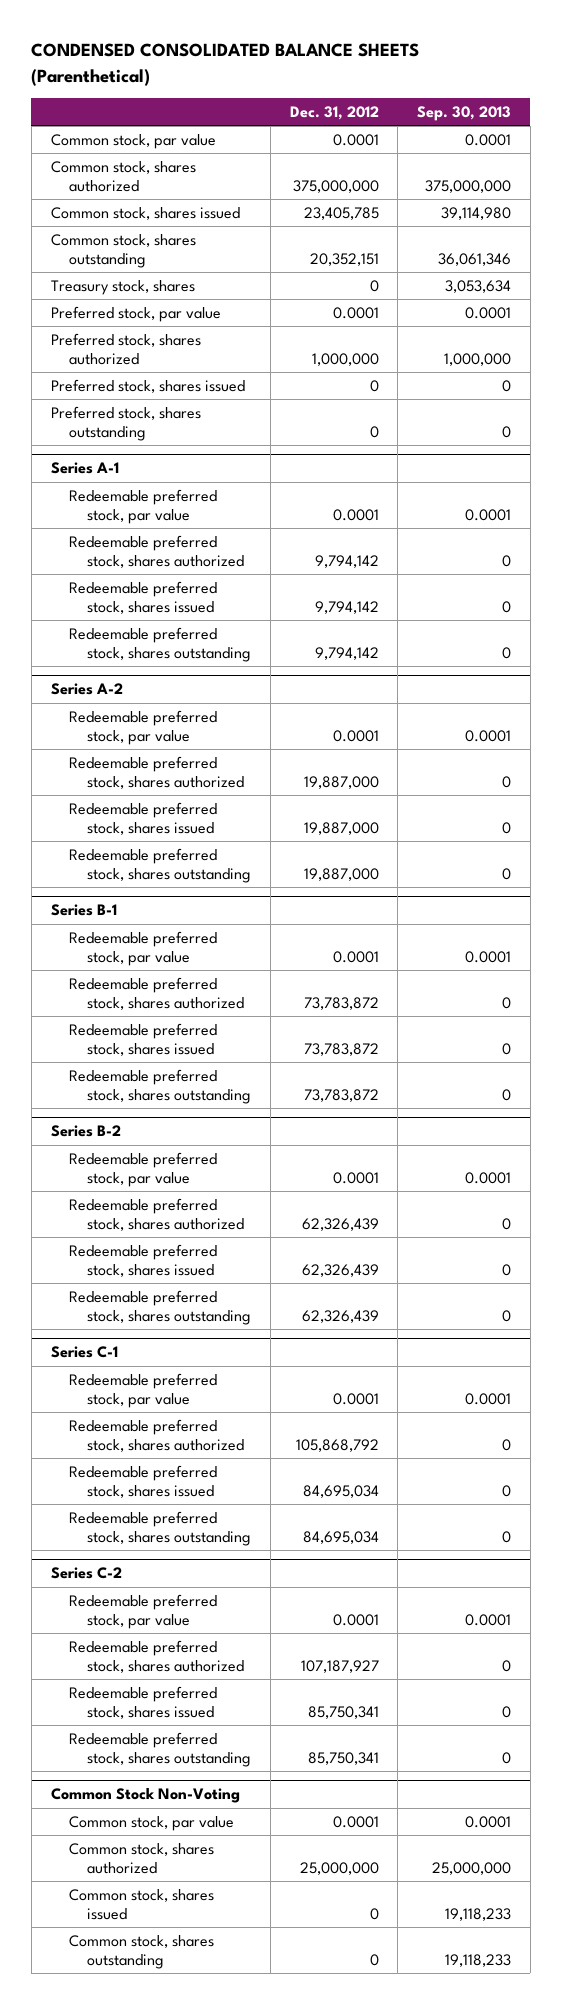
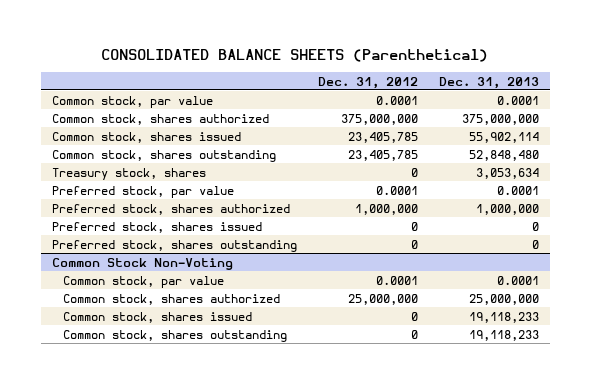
[31,43,420,86] CONDENSED CONSOLIDATED BALANCE SHEETS (Parenthetical) -> [101,48,489,62] CONSOLIDATED BALANCE SHEETS (Parenthetical)
[417,105,512,121] Sep. 30, 2013 -> none
none -> [438,76,539,89] Dec. 31, 2013
[309,252,379,266] 20,352,151 -> [347,149,418,161] 23,405,785
[50,462,119,475] Series A-1 -> none
[68,488,217,524] Redeemable preferred stock, par value -> none
[68,534,245,568] Redeemable preferred stock, shares authorized -> none
[68,580,217,614] Redeemable preferred stock, shares issued -> none
[68,626,252,662] Redeemable preferred stock, shares outstanding -> none
[50,683,123,696] Series A-2 -> none
[68,709,217,745] Redeemable preferred stock, par value -> none
[68,755,245,789] Redeemable preferred stock, shares authorized -> none
[68,801,217,835] Redeemable preferred stock, shares issued -> none
[68,847,252,883] Redeemable preferred stock, shares outstanding -> none
[50,904,117,917] Series B-1 -> none
[68,930,217,966] Redeemable preferred stock, par value -> none
[68,976,245,1010] Redeemable preferred stock, shares authorized -> none
[68,1022,217,1056] Redeemable preferred stock, shares issued -> none
[68,1068,252,1104] Redeemable preferred stock, shares outstanding -> none
[50,1125,121,1138] Series B-2 -> none
[68,1151,217,1187] Redeemable preferred stock, par value -> none
[68,1197,245,1231] Redeemable preferred stock, shares authorized -> none
[68,1243,217,1277] Redeemable preferred stock, shares issued -> none
[68,1289,252,1325] Redeemable preferred stock, shares outstanding -> none
[50,1346,118,1359] Series C-1 -> none
[68,1372,217,1408] Redeemable preferred stock, par value -> none
[68,1418,245,1452] Redeemable preferred stock, shares authorized -> none
[68,1464,217,1498] Redeemable preferred stock, shares issued -> none
[68,1510,252,1546] Redeemable preferred stock, shares outstanding -> none
[50,1567,122,1580] Series C-2 -> none
[68,1593,217,1629] Redeemable preferred stock, par value -> none
[68,1639,245,1673] Redeemable preferred stock, shares authorized -> none
[68,1685,217,1719] Redeemable preferred stock, shares issued -> none
[68,1731,252,1767] Redeemable preferred stock, shares outstanding -> none

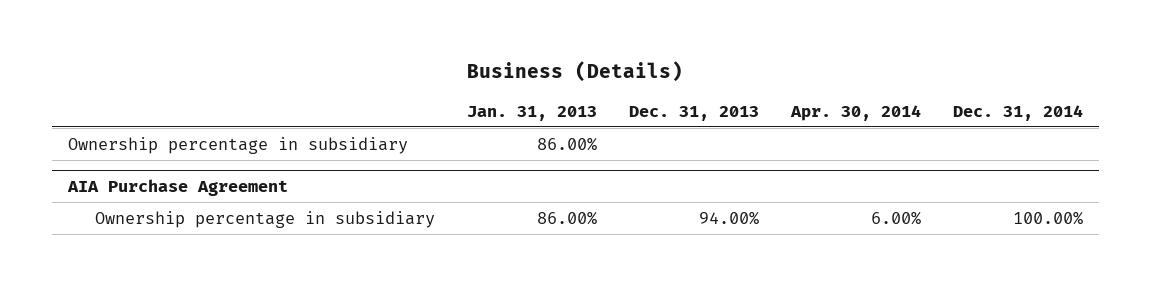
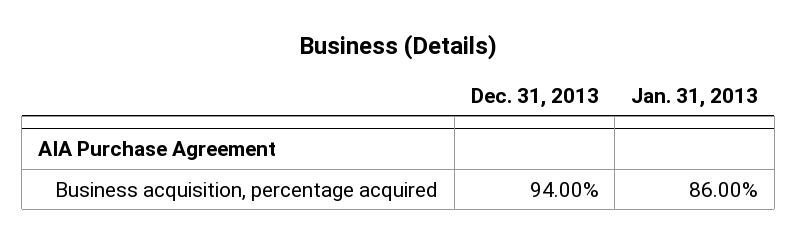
[789,104,921,121] Apr. 30, 2014 -> none
[952,104,1083,121] Dec. 31, 2014 -> none
[68,136,409,154] Ownership percentage in subsidiary -> none
[94,210,435,228] Ownership percentage in subsidiary -> [55,181,439,201] Business acquisition, percentage acquired

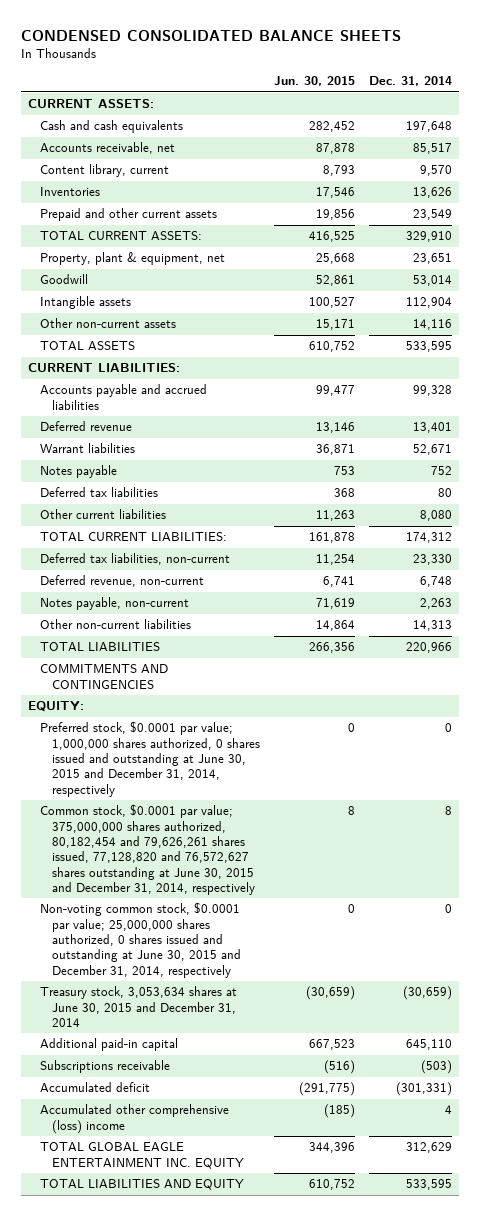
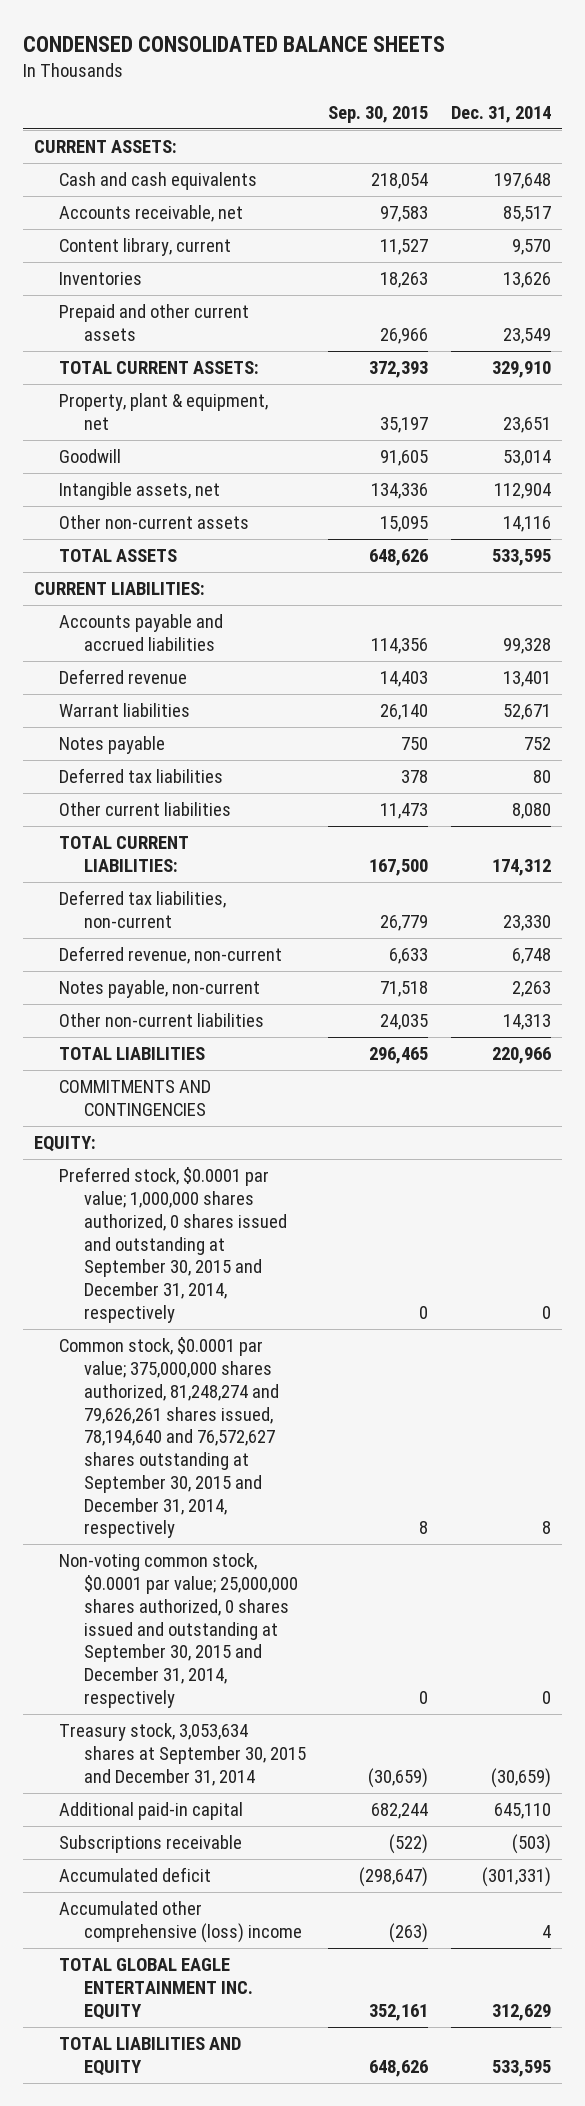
[273,76,355,87] Jun. 30, 2015 -> none
none -> [328,105,429,123] Sep. 30, 2015
[40,296,132,310] Intangible assets -> [58,482,220,501] Intangible assets, net
[40,721,260,797] Preferred stock, $0.0001 par value; 1,000,000 shares authorized, 0 shares issued and outstanding at June 30, 2015 and December 31, 2014, respectively -> [58,1167,287,1323] Preferred stock, $0.0001 par value; 1,000,000 shares authorized, 0 shares issued and outstanding at September 30, 2015 and December 31, 2014, respectively
[40,804,255,895] Common stock, $0.0001 par value; 375,000,000 shares authorized, 80,182,454 and 79,626,261 shares issued, 77,128,820 and 76,572,627 shares outstanding at June 30, 2015 and December 31, 2014, respectively -> [58,1337,279,1539] Common stock, $0.0001 par value; 375,000,000 shares authorized, 81,248,274 and 79,626,261 shares issued, 78,194,640 and 76,572,627 shares outstanding at September 30, 2015 and December 31, 2014, respectively
[40,902,241,978] Non-voting common stock, $0.0001 par value; 25,000,000 shares authorized, 0 shares issued and outstanding at June 30, 2015 and December 31, 2014, respectively -> [58,1553,298,1708] Non-voting common stock, $0.0001 par value; 25,000,000 shares authorized, 0 shares issued and outstanding at September 30, 2015 and December 31, 2014, respectively
[40,986,238,1027] Treasury stock, 3,053,634 shares at June 30, 2015 and December 31, 2014 -> [58,1723,306,1786] Treasury stock, 3,053,634 shares at September 30, 2015 and December 31, 2014

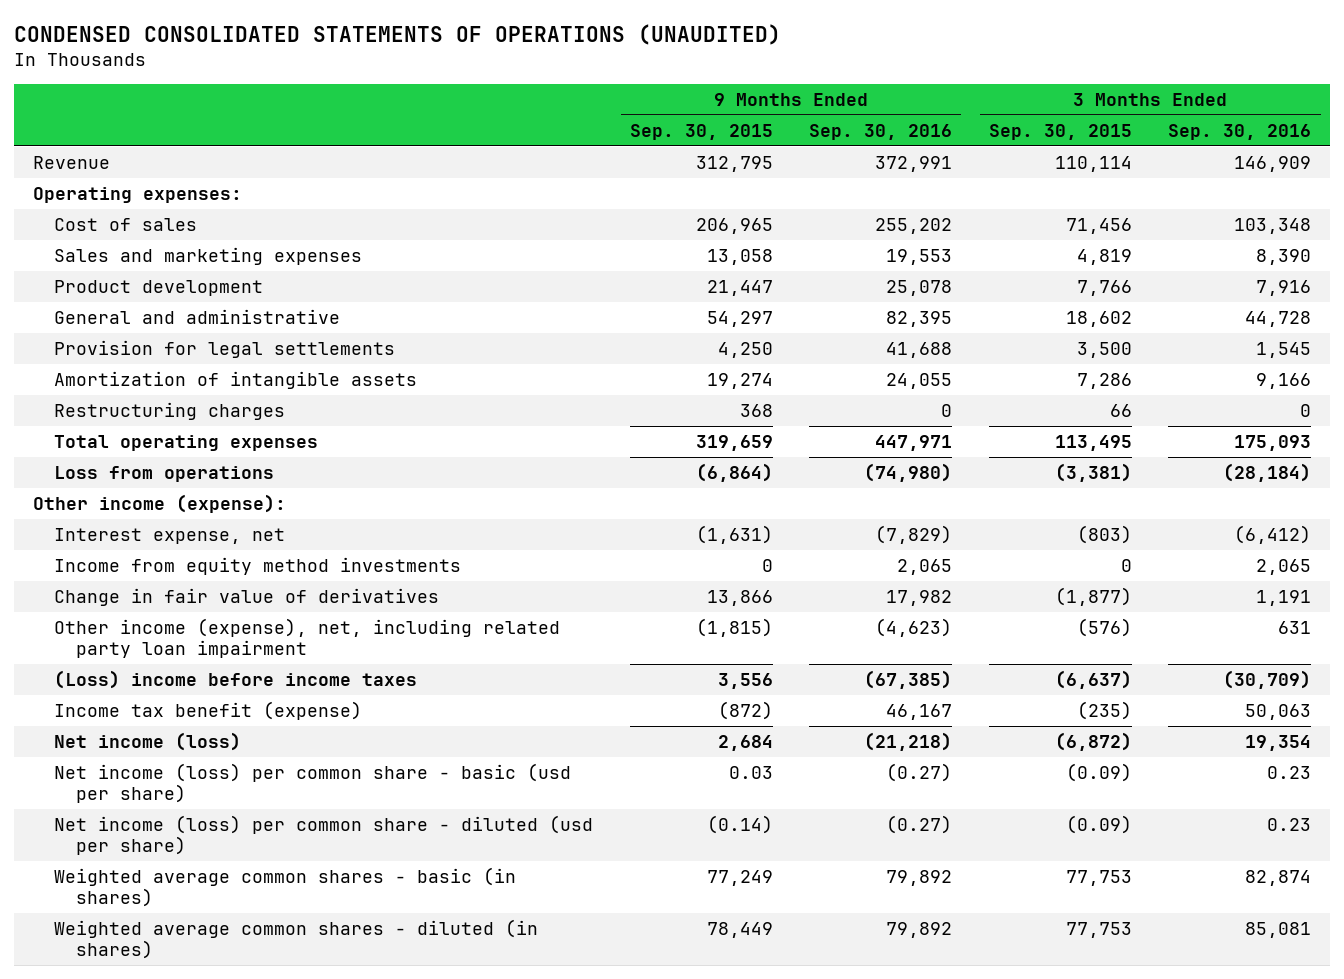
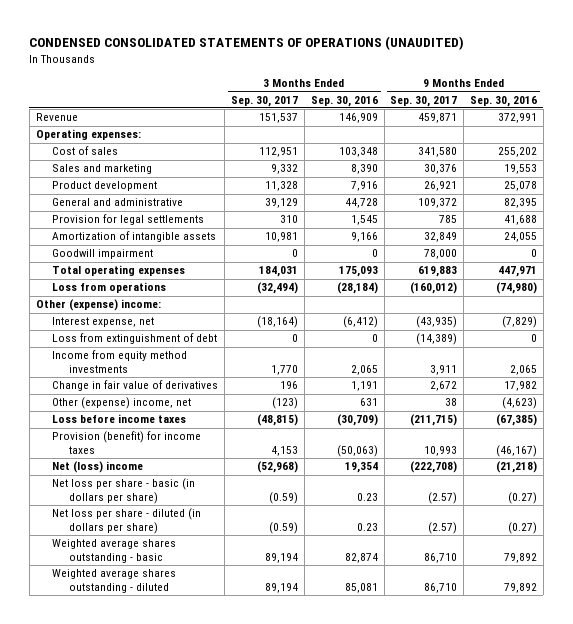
[629,123,773,140] Sep. 30, 2015 -> none
[988,123,1132,140] Sep. 30, 2015 -> none
none -> [231,95,299,107] Sep. 30, 2017
none -> [390,95,458,107] Sep. 30, 2017
[54,246,363,265] Sales and marketing expenses -> [52,164,153,175] Sales and marketing
[54,401,286,420] Restructuring charges -> none
none -> [52,249,154,260] Goodwill impairment
[32,493,286,513] Other income (expense): -> [35,299,161,312] Other (expense) income:
none -> [52,333,218,345] Loss from extinguishment of debt
[54,617,561,658] Other income (expense), net, including related party loan impairment -> [52,397,192,410] Other (expense) income, net
[54,669,418,689] (Loss) income before income taxes -> [52,414,187,424] Loss before income taxes
[54,700,363,720] Income tax benefit (expense) -> [52,431,202,455] Provision (benefit) for income taxes
[886,703,953,720] 46,167 -> [496,445,538,458] (46,167)
[1245,703,1312,720] 50,063 -> [336,445,378,458] (50,063)
[54,731,242,751] Net income (loss) -> [52,461,144,474] Net (loss) income
[54,762,572,803] Net income (loss) per common share - basic (usd per share) -> [52,478,196,505] Net loss per share - basic (in dollars per share)
[54,814,594,855] Net income (loss) per common share - diluted (usd per share) -> [52,508,202,535] Net loss per share - diluted (in dollars per share)
[54,866,517,907] Weighted average common shares - basic (in shares) -> [52,539,177,564] Weighted average shares outstanding - basic
[54,918,539,959] Weighted average common shares - diluted (in shares) -> [52,569,177,594] Weighted average shares outstanding - diluted

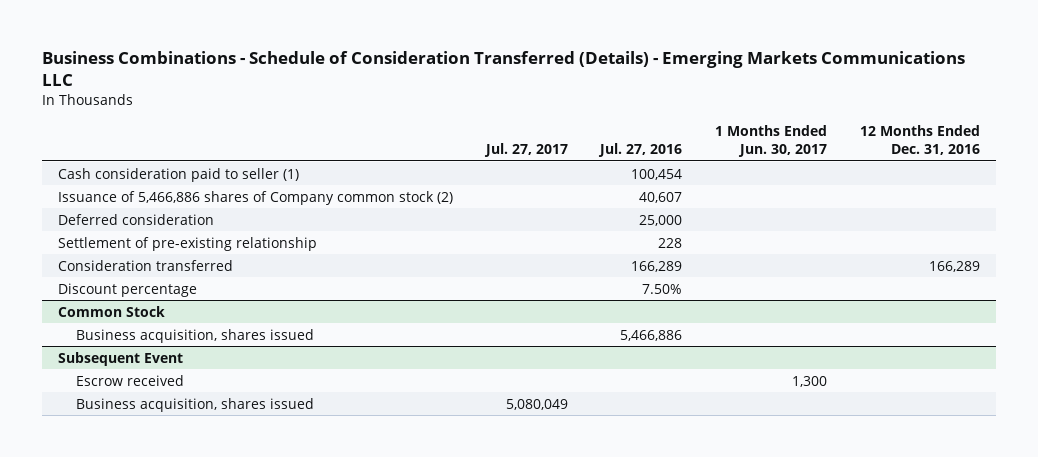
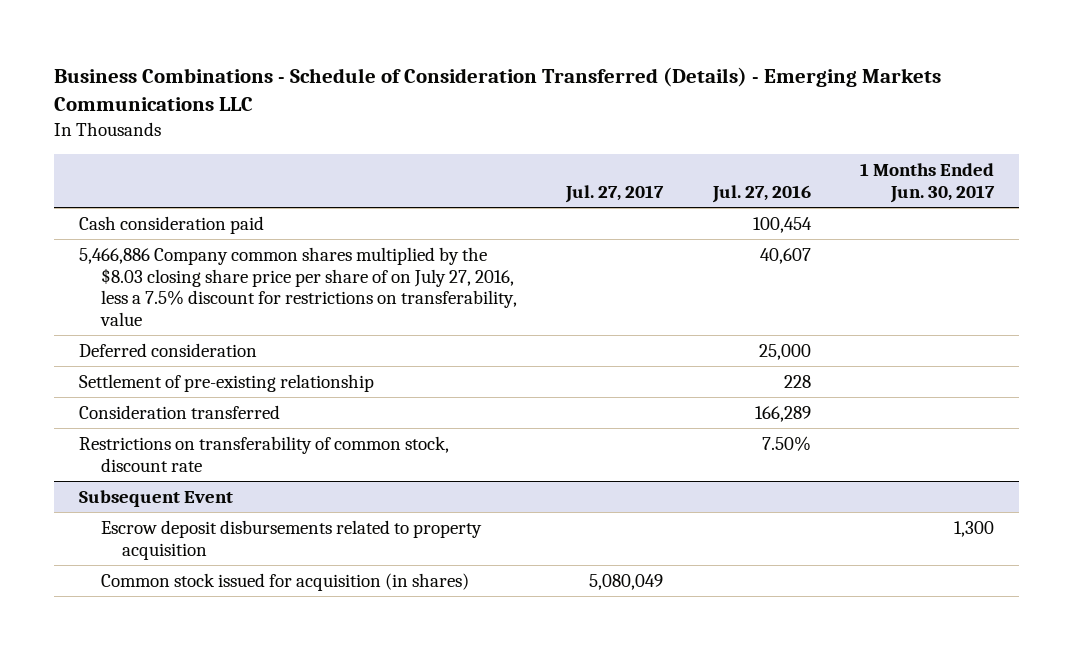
[859,125,980,156] 12 Months Ended Dec. 31, 2016 -> none
[58,167,300,182] Cash consideration paid to seller (1) -> [79,215,265,234] Cash consideration paid
[58,190,454,205] Issuance of 5,466,886 shares of Company common stock (2) -> [79,246,517,326] 5,466,886 Company common shares multiplied by the $8.03 closing share price per share of on July 27, 2016, less a 7.5% discount for restrictions on transferability, value
[58,305,166,317] Common Stock -> none
[76,328,315,343] Business acquisition, shares issued -> none
[58,282,198,297] Discount percentage -> [79,435,450,472] Restrictions on transferability of common stock, discount rate
[76,374,185,386] Escrow received -> [100,519,482,560] Escrow deposit disbursements related to property acquisition
[76,397,315,412] Business acquisition, shares issued -> [100,572,469,591] Common stock issued for acquisition (in shares)

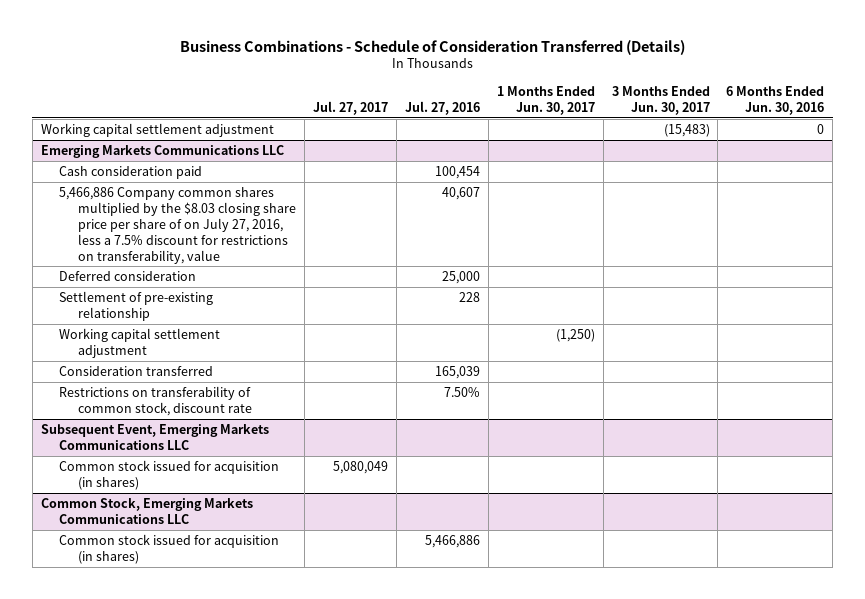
[54,66,942,112] Business Combinations - Schedule of Consideration Transferred (Details) - Emerging Markets Communications LLC -> [179,39,685,55] Business Combinations - Schedule of Consideration Transferred (Details)
none -> [611,85,710,115] 3 Months Ended Jun. 30, 2017
none -> [726,85,825,115] 6 Months Ended Jun. 30, 2016
none -> [40,123,274,138] Working capital settlement adjustment
none -> [40,145,284,159] Emerging Markets Communications LLC
none -> [59,328,221,358] Working capital settlement adjustment
[754,405,811,422] 166,289 -> [434,366,480,380] 165,039
[79,489,234,507] Subsequent Event -> none
[100,519,482,560] Escrow deposit disbursements related to property acquisition -> none
none -> [40,424,269,450] Subsequent Event, Emerging Markets Communications LLC
none -> [40,498,253,524] Common Stock, Emerging Markets Communications LLC
none -> [59,534,280,564] Common stock issued for acquisition (in shares)

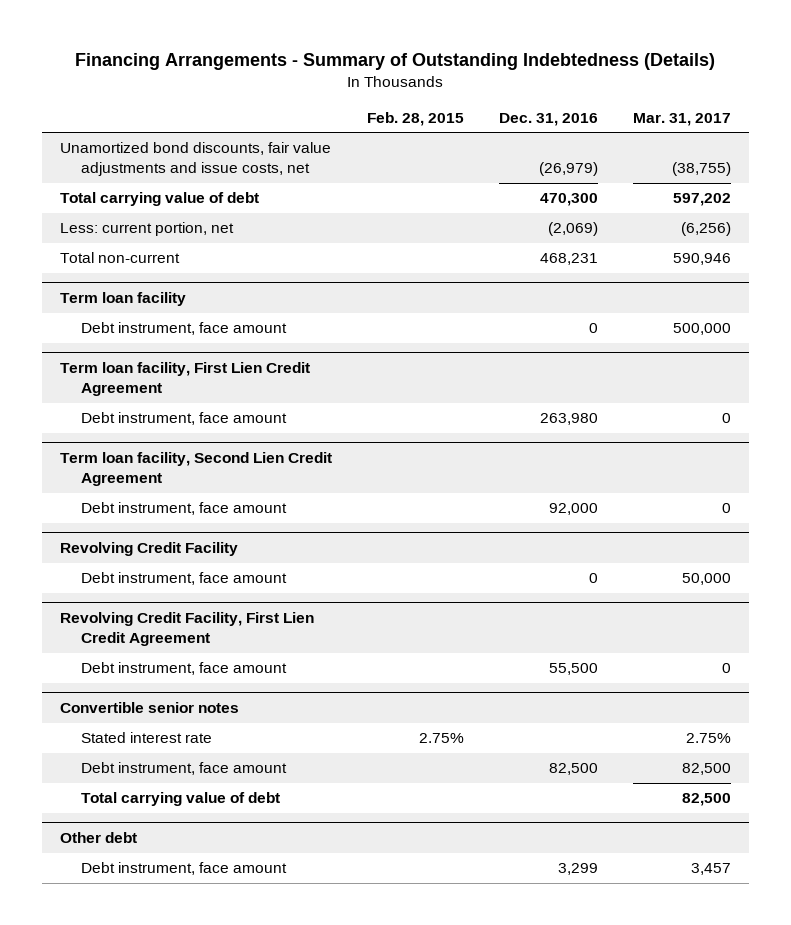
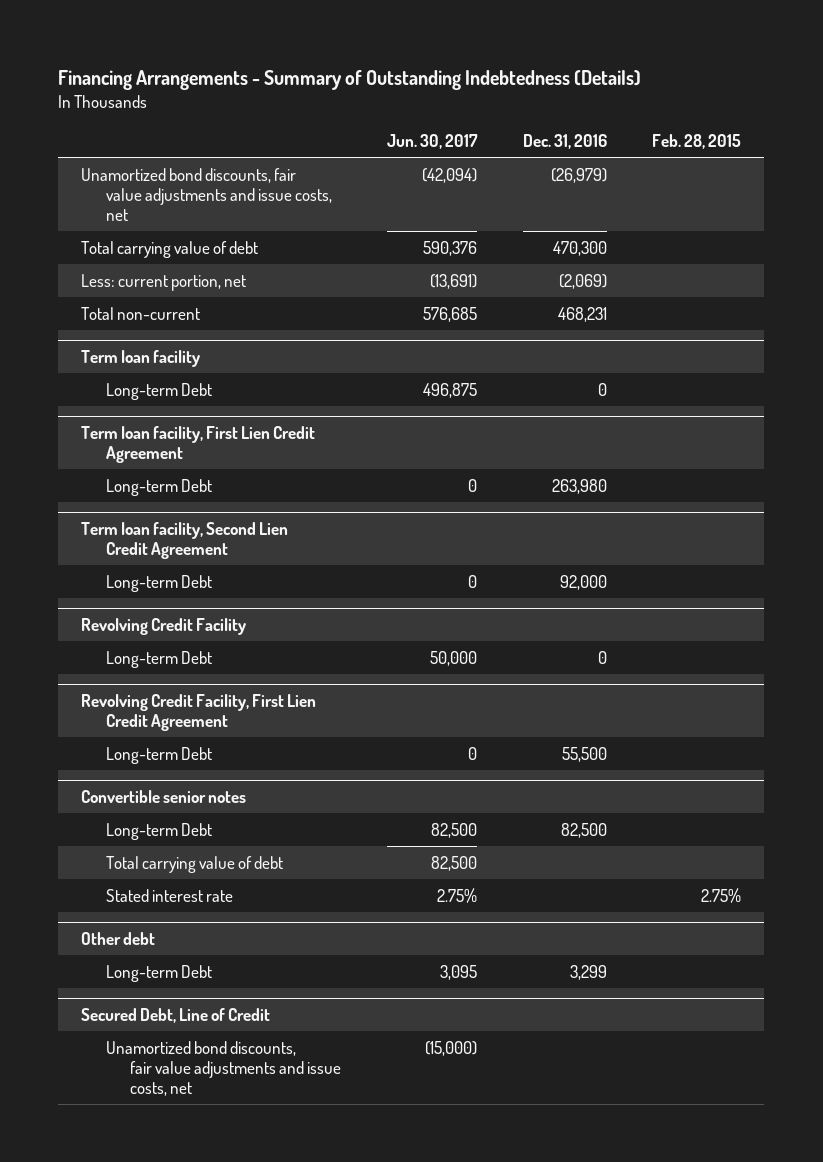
[633,112,732,126] Mar. 31, 2017 -> none
none -> [386,134,478,150] Jun. 30, 2017
[80,322,287,336] Debt instrument, face amount -> [105,382,212,400] Long-term Debt
[80,412,287,426] Debt instrument, face amount -> [105,478,212,496] Long-term Debt
[80,502,287,516] Debt instrument, face amount -> [105,574,212,592] Long-term Debt
[80,572,287,586] Debt instrument, face amount -> [105,650,212,668] Long-term Debt
[80,662,287,676] Debt instrument, face amount -> [105,746,212,764] Long-term Debt
[80,762,287,776] Debt instrument, face amount -> [105,822,212,840] Long-term Debt
[80,732,212,744] Stated interest rate -> [105,888,233,902] Stated interest rate
[80,862,287,876] Debt instrument, face amount -> [105,964,212,982] Long-term Debt
none -> [81,1007,271,1023] Secured Debt, Line of Credit
none -> [105,1040,341,1096] Unamortized bond discounts, fair value adjustments and issue costs, net

